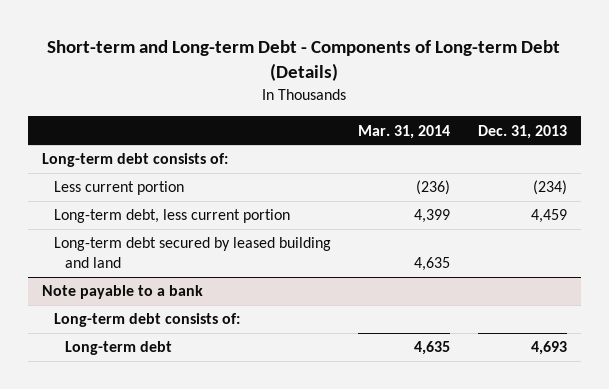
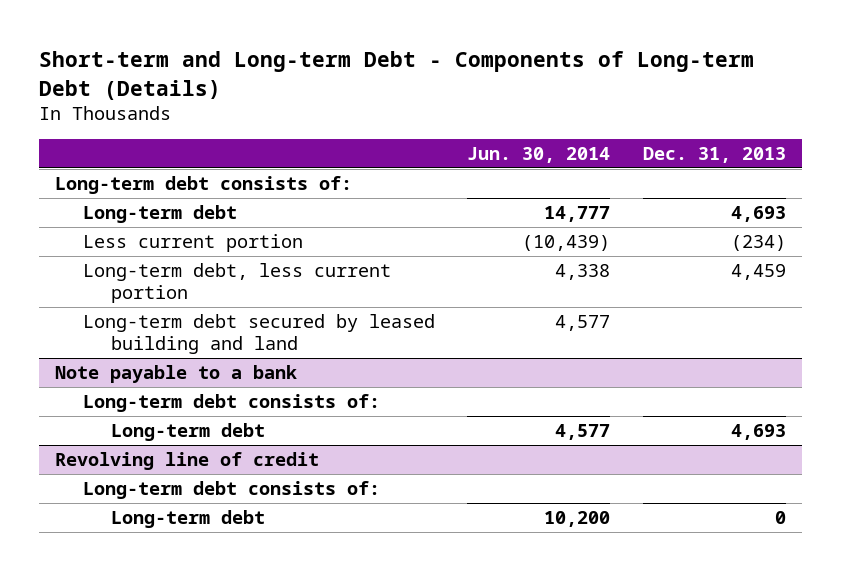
[358,124,451,139] Mar. 31, 2014 -> none
none -> [467,146,611,163] Jun. 30, 2014
none -> [82,205,237,224] Long-term debt
none -> [54,452,319,471] Revolving line of credit
none -> [82,481,380,500] Long-term debt consists of:
none -> [110,510,265,529] Long-term debt

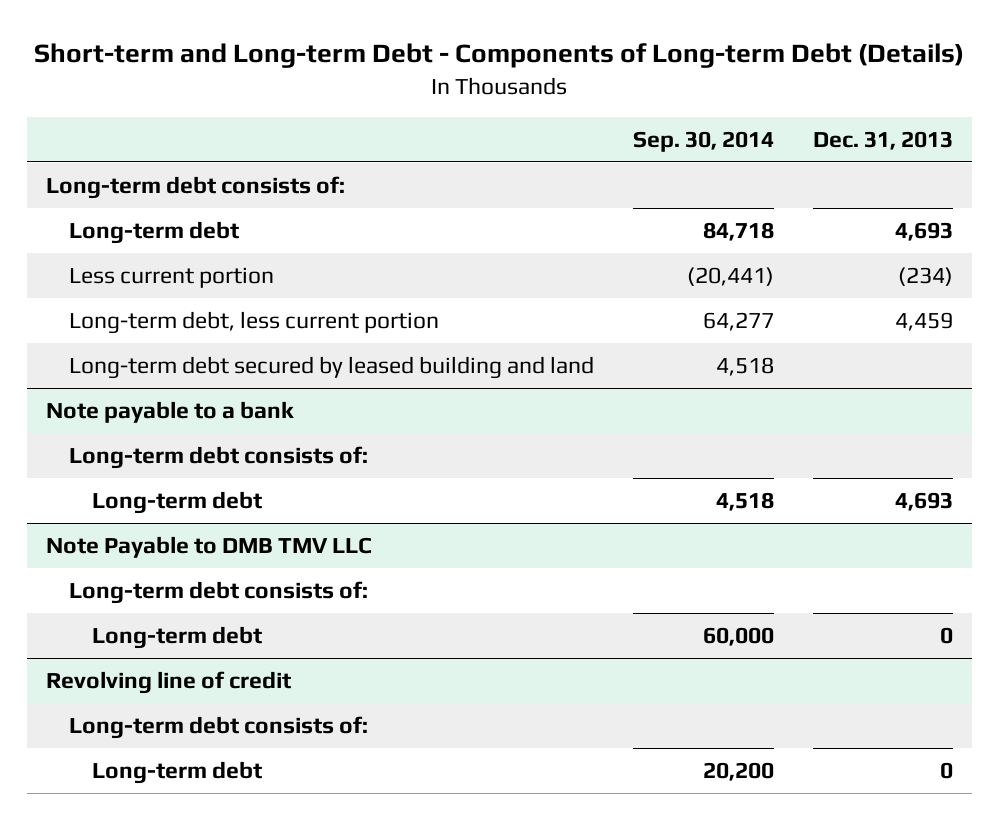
[467,146,611,163] Jun. 30, 2014 -> none
none -> [632,130,774,152] Sep. 30, 2014
none -> [45,536,372,559] Note Payable to DMB TMV LLC
none -> [68,581,368,605] Long-term debt consists of:
none -> [91,626,262,650] Long-term debt

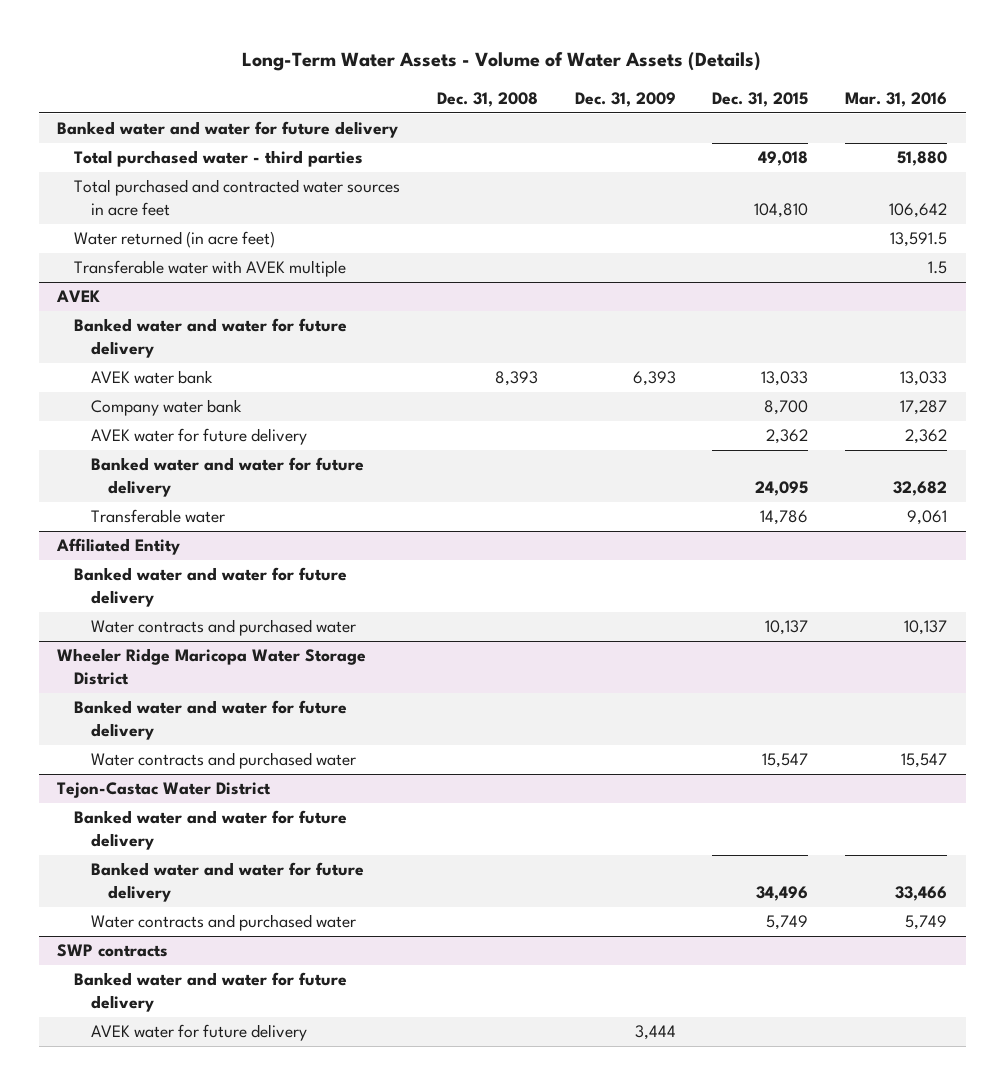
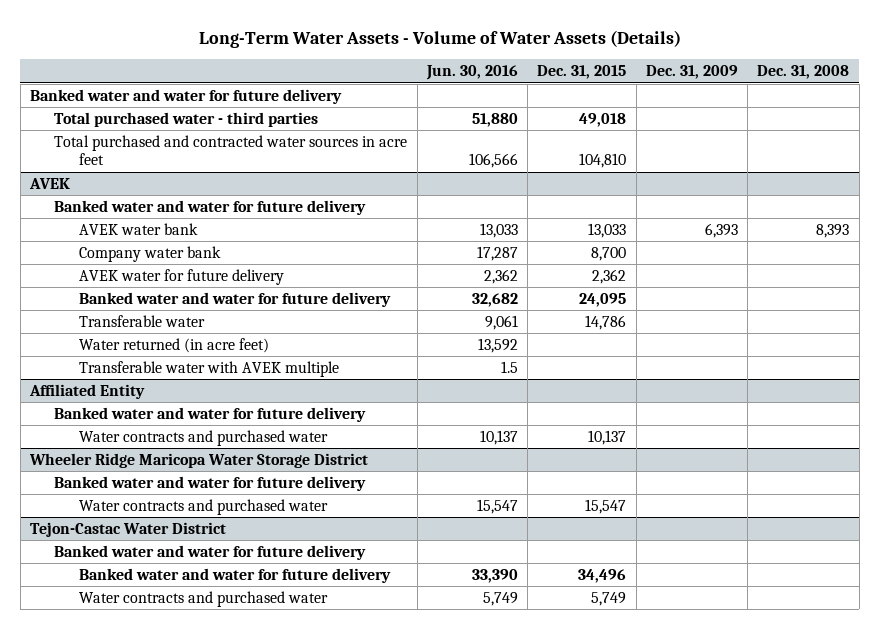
[845,91,948,107] Mar. 31, 2016 -> none
none -> [425,65,518,81] Jun. 30, 2016
[73,231,275,249] Water returned (in acre feet) -> none
[73,260,346,278] Transferable water with AVEK multiple -> none
none -> [78,337,269,353] Water returned (in acre feet)
none -> [78,360,339,377] Transferable water with AVEK multiple
[57,944,169,958] SWP contracts -> none
[73,972,347,1012] Banked water and water for future delivery -> none
[90,1024,307,1042] AVEK water for future delivery -> none

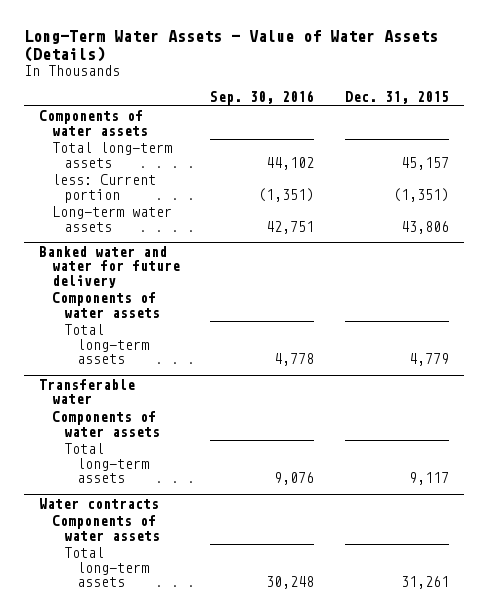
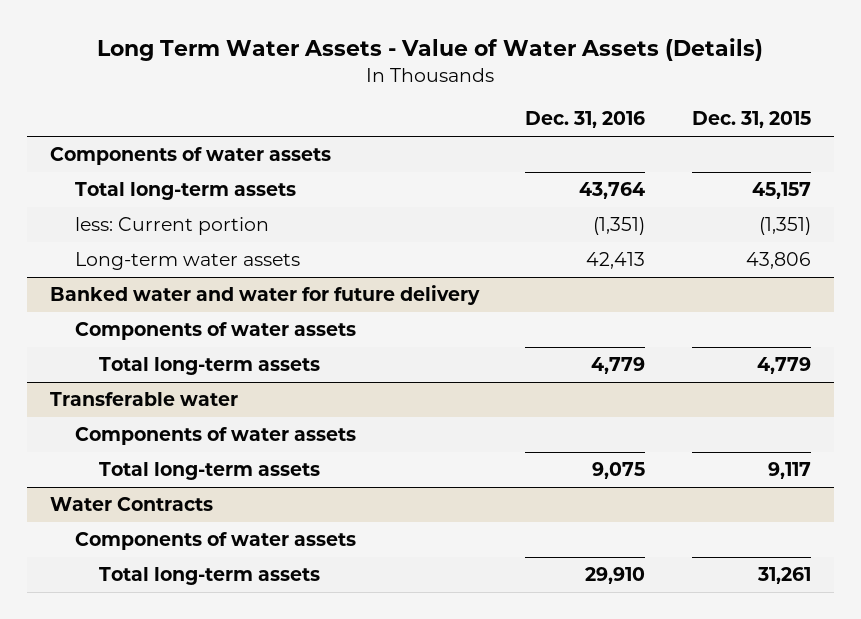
[24,30,439,63] Long-Term Water Assets - Value of Water Assets (Details) -> [97,38,764,62] Long Term Water Assets - Value of Water Assets (Details)
[210,90,315,106] Sep. 30, 2016 -> none
none -> [525,111,646,129] Dec. 31, 2016
[39,497,160,509] Water contracts -> [49,497,213,512] Water Contracts

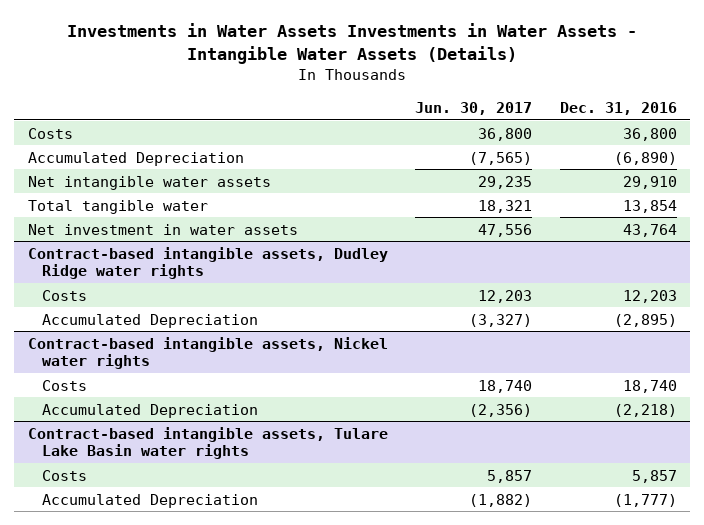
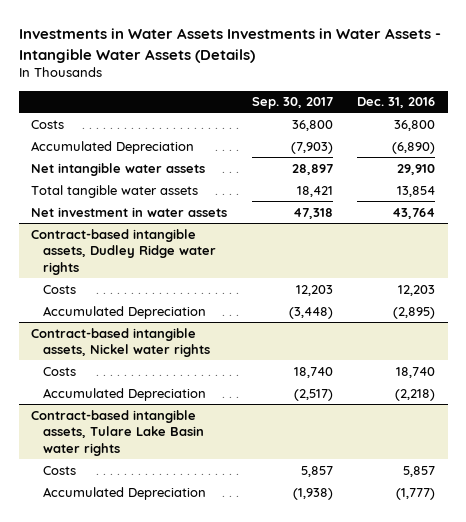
[415,101,533,115] Jun. 30, 2017 -> none
none -> [251,97,333,110] Sep. 30, 2017
[27,199,208,214] Total tangible water -> [30,184,198,198] Total tangible water assets

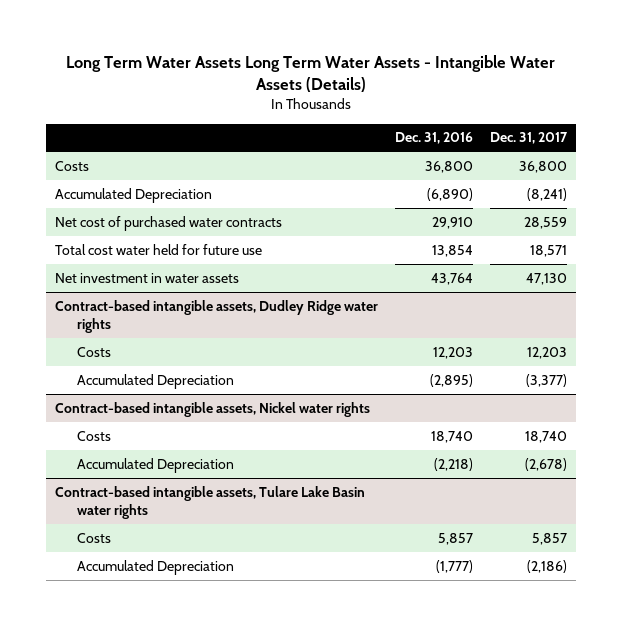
[18,28,441,63] Investments in Water Assets Investments in Water Assets - Intangible Water Assets (Details) -> [65,55,555,93] Long Term Water Assets Long Term Water Assets - Intangible Water Assets (Details)
[251,97,333,110] Sep. 30, 2017 -> none
none -> [490,132,569,145] Dec. 31, 2017
[30,162,205,176] Net intangible water assets -> [54,215,282,231] Net cost of purchased water contracts
[30,184,198,198] Total tangible water assets -> [54,243,262,255] Total cost water held for future use

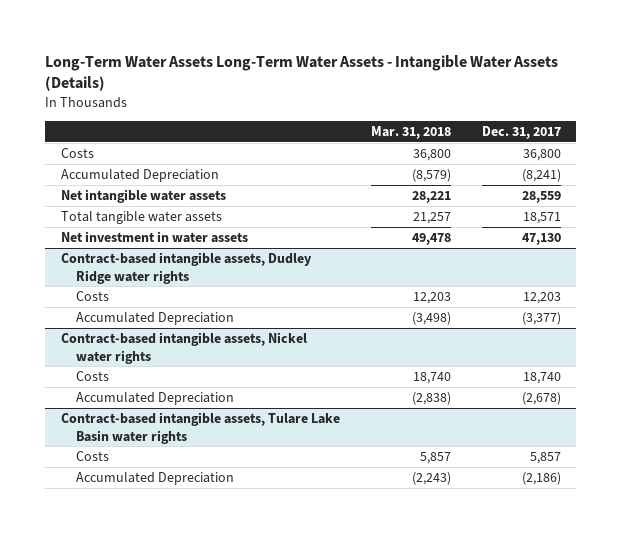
[65,55,555,93] Long Term Water Assets Long Term Water Assets - Intangible Water Assets (Details) -> [45,54,559,92] Long-Term Water Assets Long-Term Water Assets - Intangible Water Assets (Details)
[394,132,473,145] Dec. 31, 2016 -> none
none -> [370,125,451,139] Mar. 31, 2018
[54,215,282,231] Net cost of purchased water contracts -> [60,189,226,204] Net intangible water assets
[54,243,262,255] Total cost water held for future use -> [60,211,222,225] Total tangible water assets

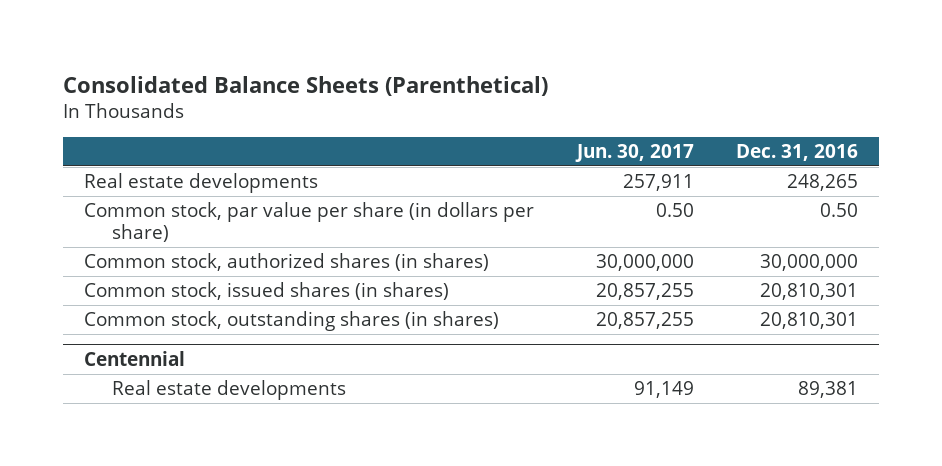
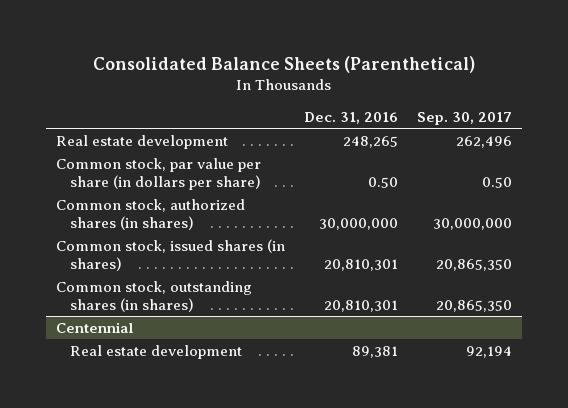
[574,144,694,163] Jun. 30, 2017 -> none
none -> [417,111,513,125] Sep. 30, 2017
[84,173,319,194] Real estate developments -> [55,134,228,149] Real estate development
[112,380,347,401] Real estate developments -> [69,344,242,359] Real estate development

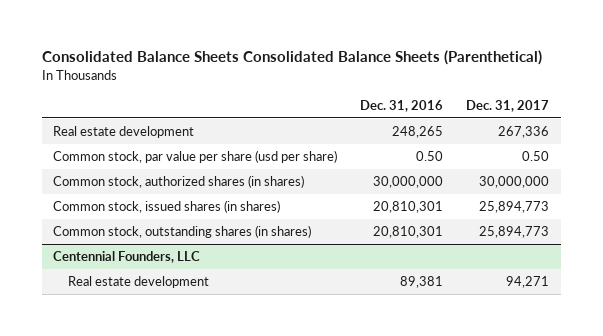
[93,55,476,73] Consolidated Balance Sheets (Parenthetical) -> [41,50,542,66] Consolidated Balance Sheets Consolidated Balance Sheets (Parenthetical)
[417,111,513,125] Sep. 30, 2017 -> none
none -> [466,100,550,113] Dec. 31, 2017
[55,157,261,190] Common stock, par value per share (in dollars per share) -> [53,150,338,164] Common stock, par value per share (usd per share)
[55,321,133,333] Centennial -> [53,251,201,264] Centennial Founders, LLC

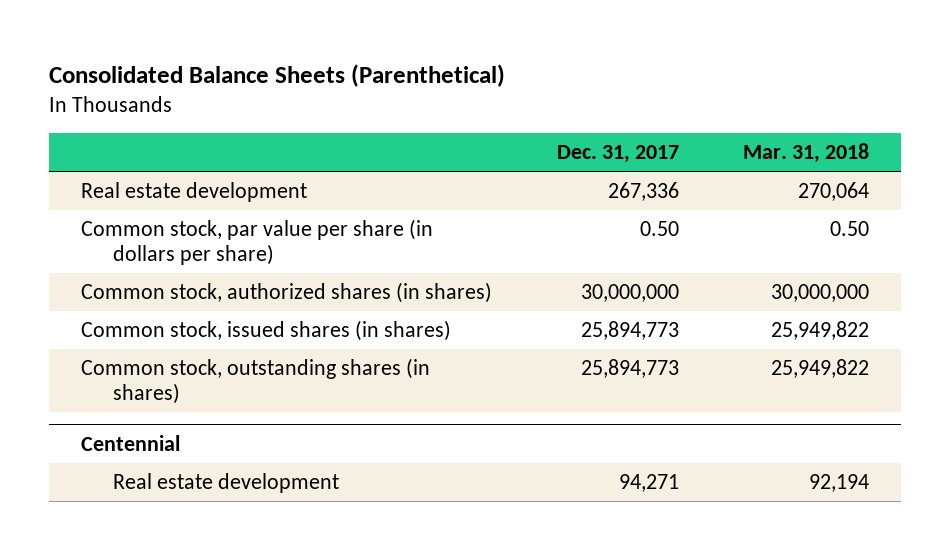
[41,50,542,66] Consolidated Balance Sheets Consolidated Balance Sheets (Parenthetical) -> [49,63,506,87] Consolidated Balance Sheets (Parenthetical)
[360,100,444,113] Dec. 31, 2016 -> none
none -> [743,143,870,164] Mar. 31, 2018
[53,150,338,164] Common stock, par value per share (usd per share) -> [81,218,434,266] Common stock, par value per share (in dollars per share)
[53,251,201,264] Centennial Founders, LLC -> [81,434,181,451] Centennial

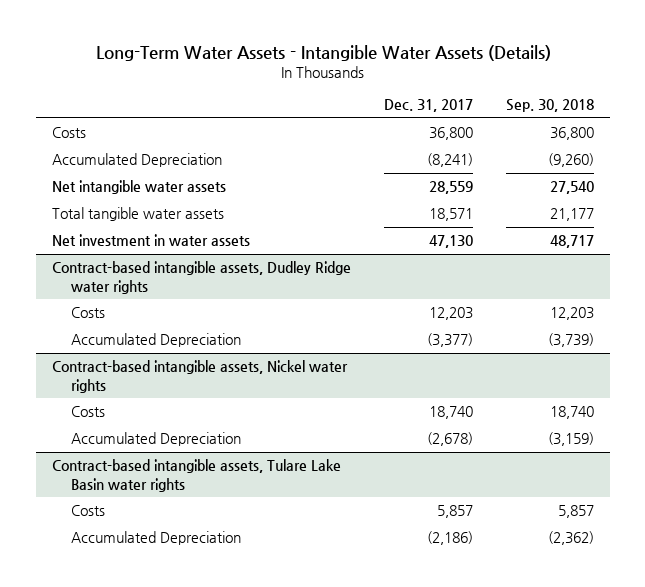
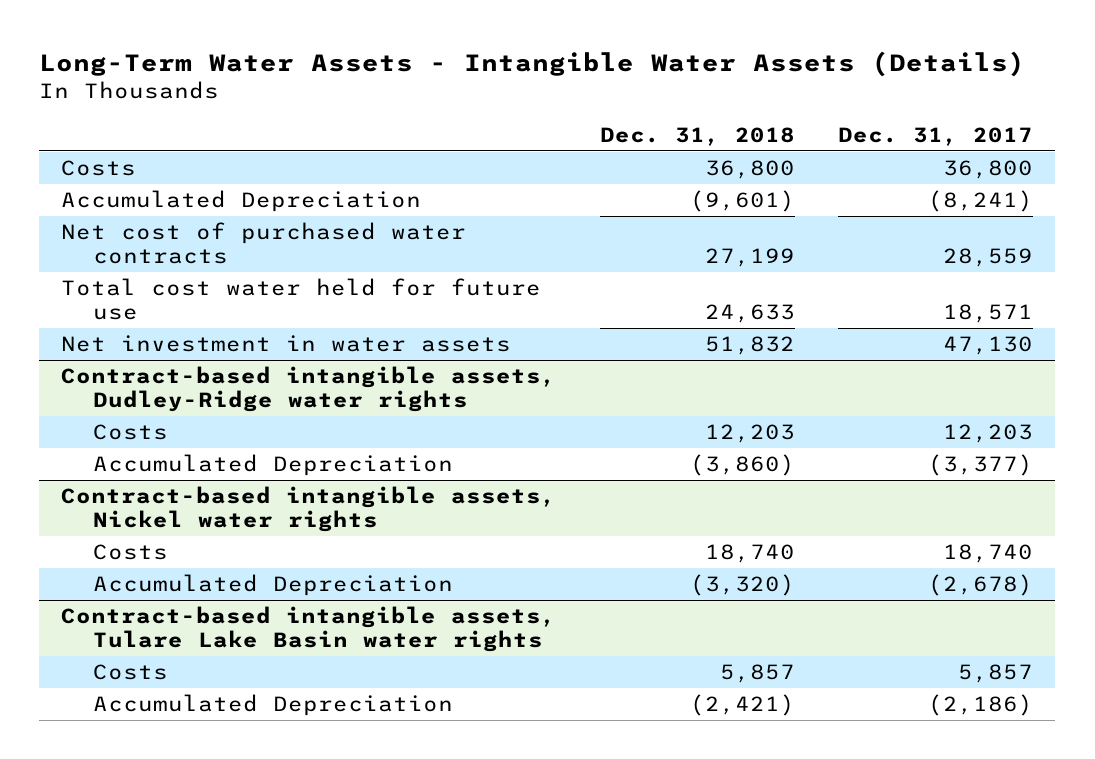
[505,99,594,113] Sep. 30, 2018 -> none
none -> [599,126,795,146] Dec. 31, 2018
[51,180,226,195] Net intangible water assets -> [61,222,467,264] Net cost of purchased water contracts
[51,207,224,222] Total tangible water assets -> [61,278,542,320] Total cost water held for future use
[51,261,351,294] Contract-based intangible assets, Dudley Ridge water rights -> [61,366,557,412] Contract-based intangible assets, Dudley-Ridge water rights

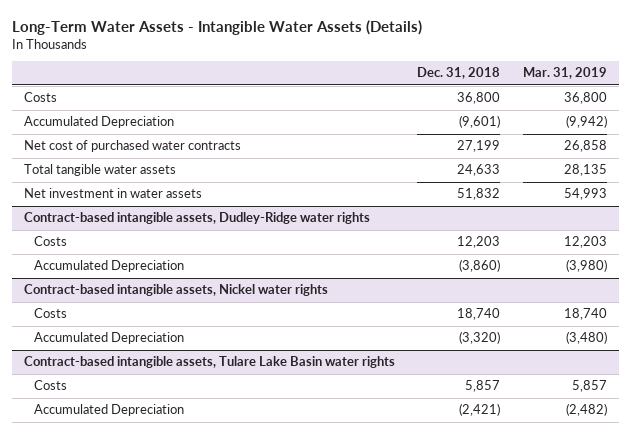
[838,126,1034,146] Dec. 31, 2017 -> none
none -> [523,67,608,80] Mar. 31, 2019
[61,278,542,320] Total cost water held for future use -> [23,164,176,177] Total tangible water assets

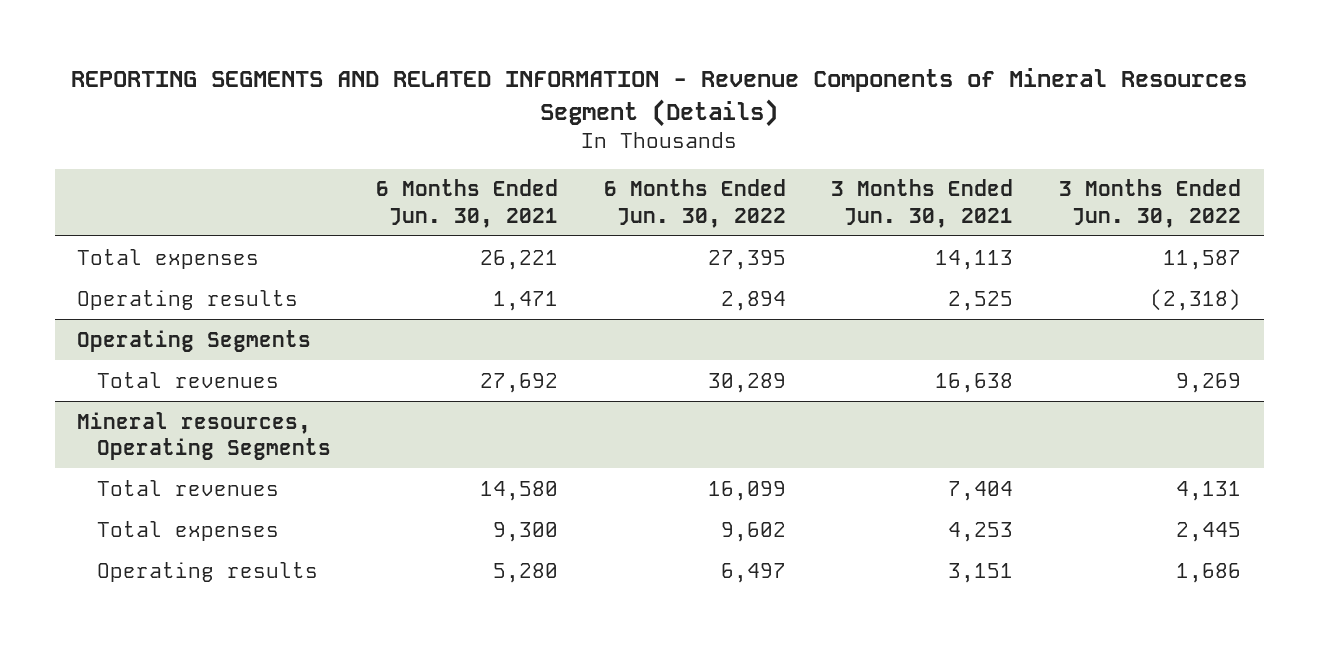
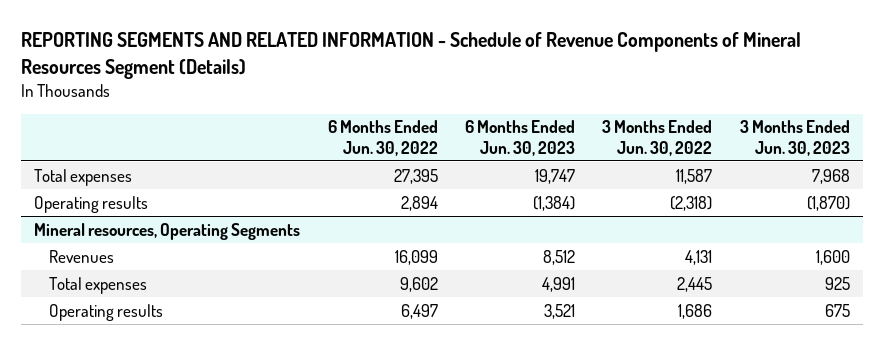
[71,68,1248,127] REPORTING SEGMENTS AND RELATED INFORMATION - Revenue Components of Mineral Resources Segment (Details) -> [20,32,801,79] REPORTING SEGMENTS AND RELATED INFORMATION - Schedule of Revenue Components of Mineral Resources Segment (Details)
[376,179,559,228] 6 Months Ended Jun. 30, 2021 -> none
[831,179,1014,228] 3 Months Ended Jun. 30, 2021 -> none
none -> [465,120,576,156] 6 Months Ended Jun. 30, 2023
none -> [739,120,850,156] 3 Months Ended Jun. 30, 2023
[77,329,312,352] Operating Segments -> none
[96,371,279,388] Total revenues -> none
[96,479,279,496] Total revenues -> [48,249,114,263] Revenues

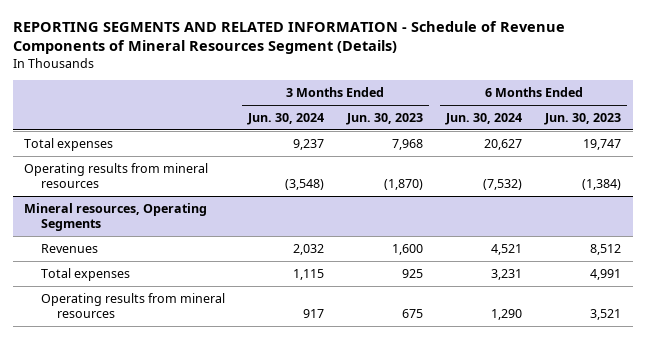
[327,120,438,156] 6 Months Ended Jun. 30, 2022 -> none
[602,120,713,156] 3 Months Ended Jun. 30, 2022 -> none
none -> [246,112,324,125] Jun. 30, 2024
none -> [445,112,523,125] Jun. 30, 2024
[34,195,149,213] Operating results -> [24,162,209,188] Operating results from mineral resources
[48,303,163,321] Operating results -> [40,292,225,318] Operating results from mineral resources

